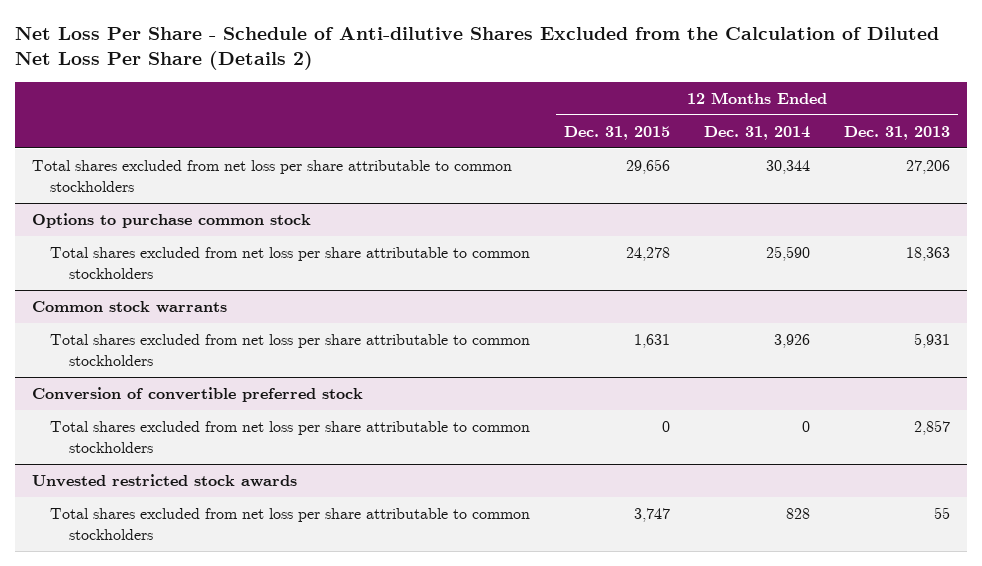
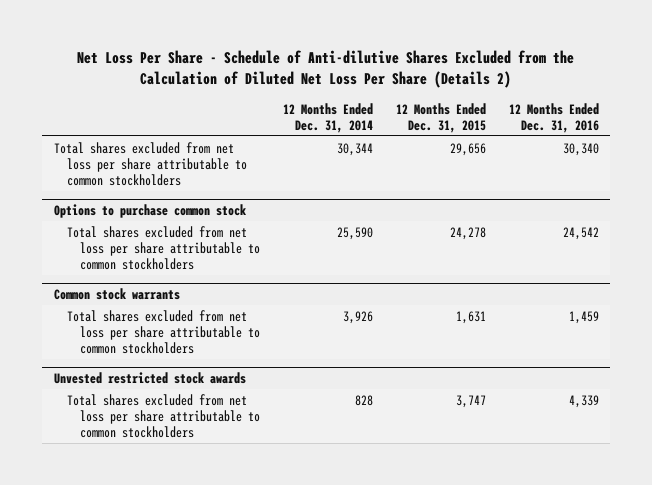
[843,125,950,140] Dec. 31, 2013 -> none
none -> [508,102,599,133] 12 Months Ended Dec. 31, 2016
[32,387,364,403] Conversion of convertible preferred stock -> none
[50,421,531,453] Total shares excluded from net loss per share attributable to common stockholders -> none

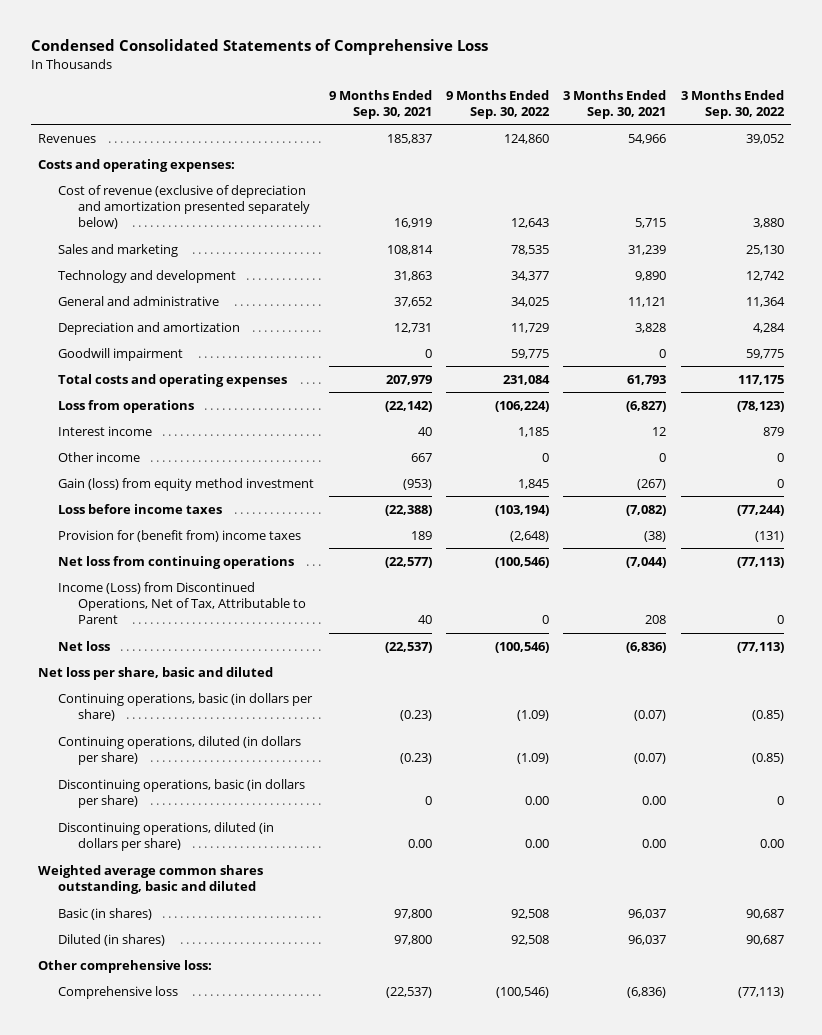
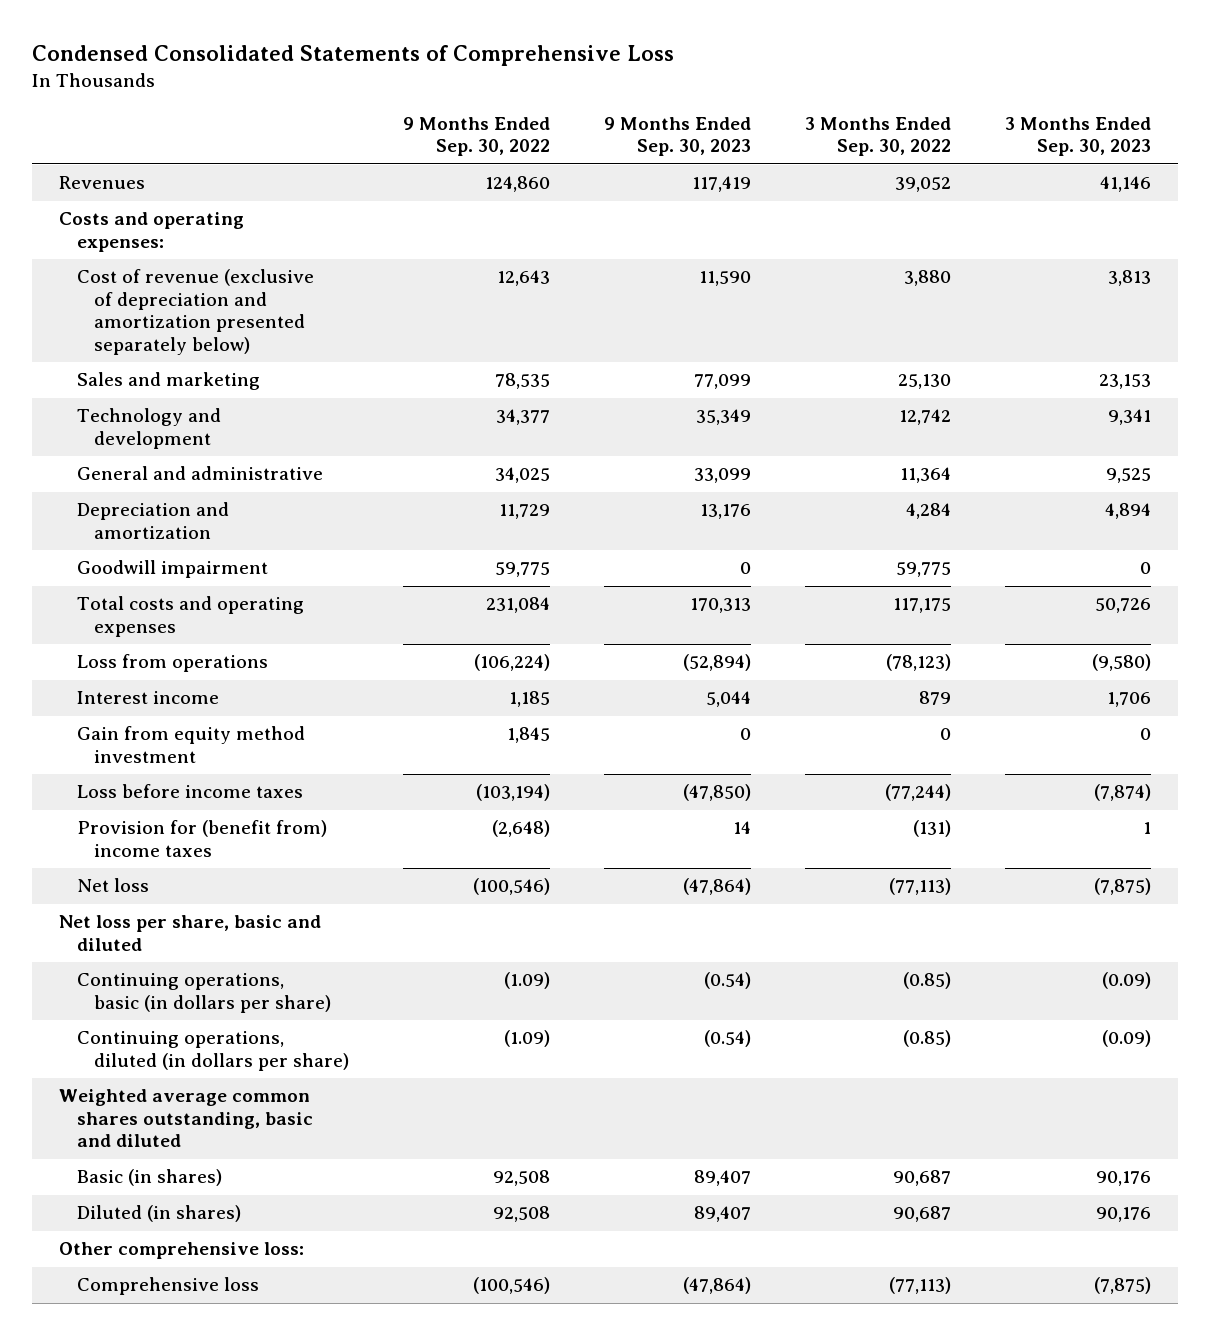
[328,89,432,119] 9 Months Ended Sep. 30, 2021 -> none
[563,89,667,119] 3 Months Ended Sep. 30, 2021 -> none
none -> [604,116,752,157] 9 Months Ended Sep. 30, 2023
none -> [1004,116,1151,157] 3 Months Ended Sep. 30, 2023
[58,451,141,462] Other income -> none
[58,477,315,491] Gain (loss) from equity method investment -> [76,726,305,763] Gain from equity method investment
[58,555,295,569] Net loss from continuing operations -> none
[58,581,306,625] Income (Loss) from Discontinued Operations, Net of Tax, Attributable to Parent -> none
[58,778,306,809] Discontinuing operations, basic (in dollars per share) -> none
[58,821,275,852] Discontinuing operations, diluted (in dollars per share) -> none

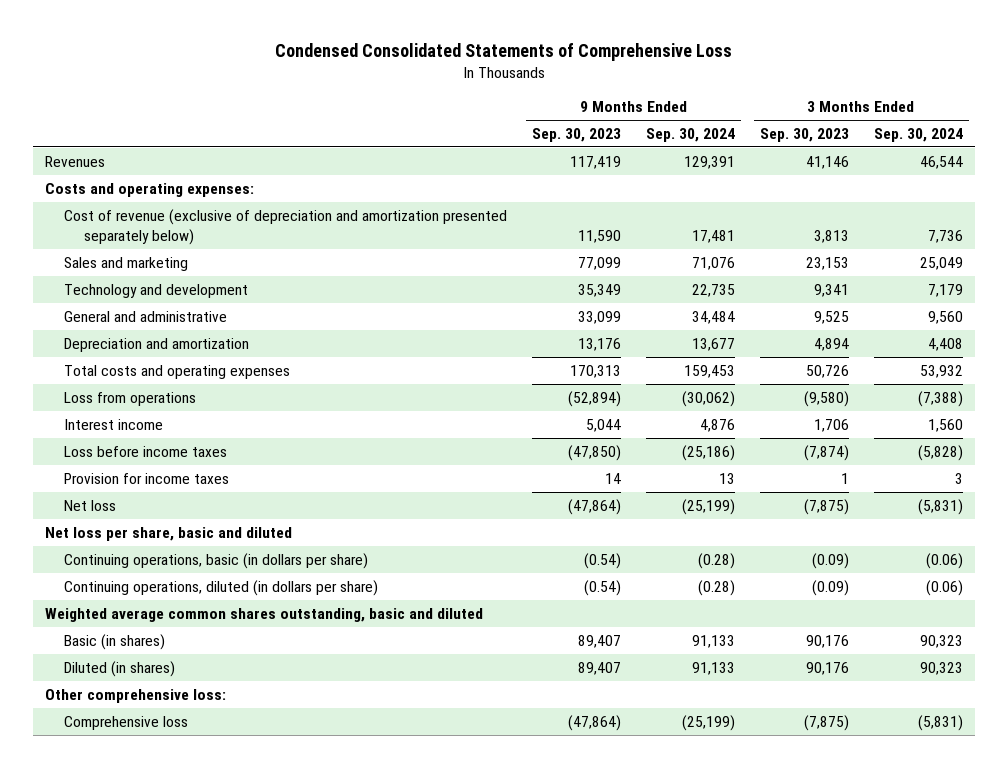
[403,116,551,157] 9 Months Ended Sep. 30, 2022 -> none
[805,116,952,157] 3 Months Ended Sep. 30, 2022 -> none
none -> [646,127,736,142] Sep. 30, 2024
none -> [873,127,963,142] Sep. 30, 2024
[76,560,268,579] Goodwill impairment -> none
[76,726,305,763] Gain from equity method investment -> none
[76,820,327,857] Provision for (benefit from) income taxes -> [64,472,230,484] Provision for income taxes

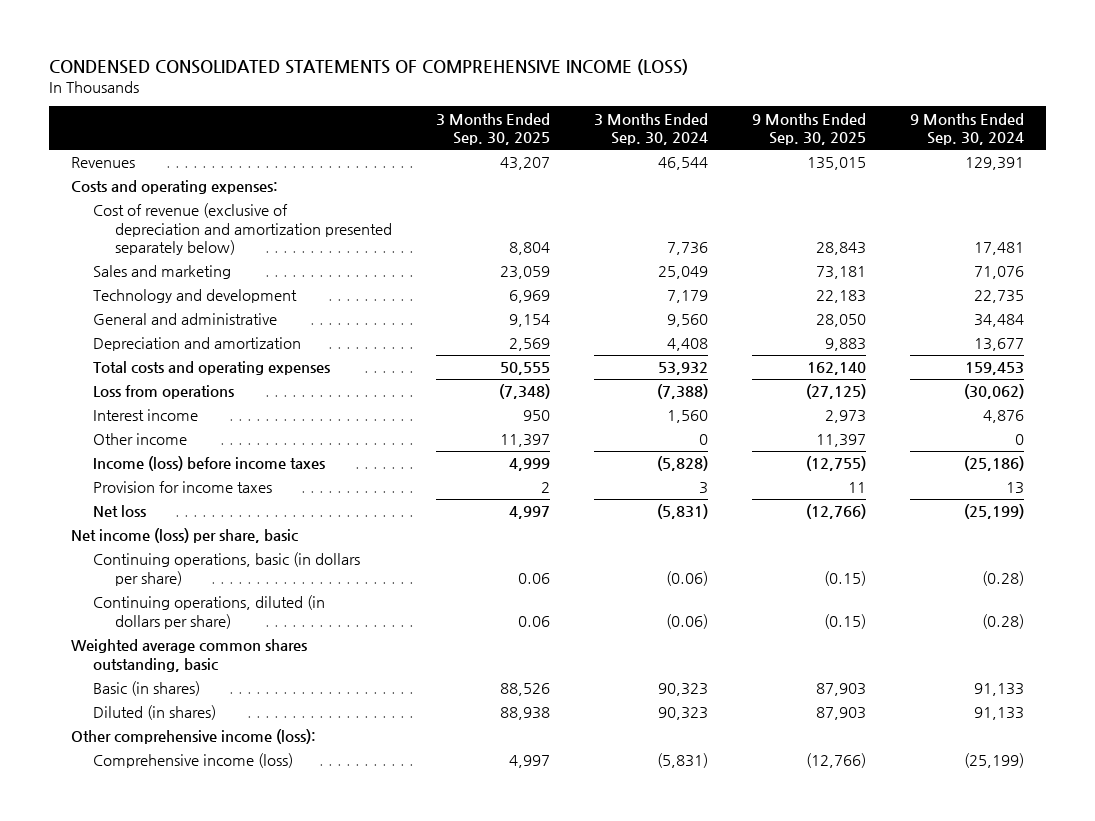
[274,42,732,61] Condensed Consolidated Statements of Comprehensive Loss -> [48,58,688,75] CONDENSED CONSOLIDATED STATEMENTS OF COMPREHENSIVE INCOME (LOSS)
[532,127,622,142] Sep. 30, 2023 -> none
[759,127,849,142] Sep. 30, 2023 -> none
none -> [435,112,550,146] 3 Months Ended Sep. 30, 2025
none -> [751,112,866,146] 9 Months Ended Sep. 30, 2025
none -> [92,433,187,446] Other income
[64,445,228,457] Loss before income taxes -> [92,456,325,472] Income (loss) before income taxes
[44,526,292,541] Net loss per share, basic and diluted -> [70,528,298,544] Net income (loss) per share, basic
[44,607,483,622] Weighted average common shares outstanding, basic and diluted -> [70,639,307,672] Weighted average common shares outstanding, basic
[44,688,226,703] Other comprehensive loss: -> [70,729,316,745] Other comprehensive income (loss):
[64,715,189,730] Comprehensive loss -> [92,753,293,769] Comprehensive income (loss)

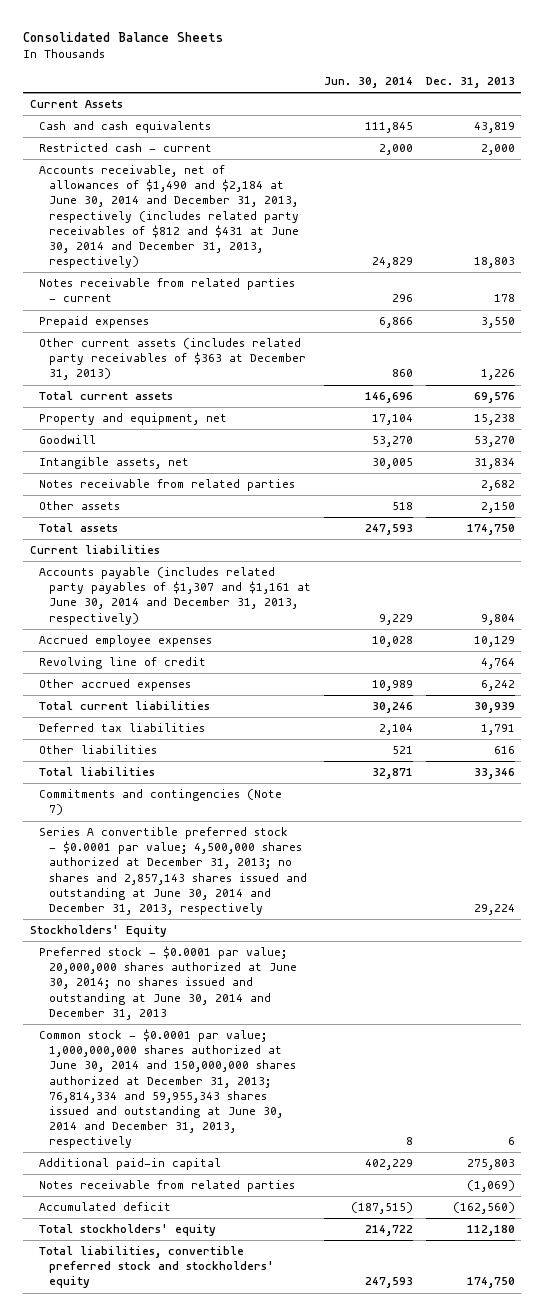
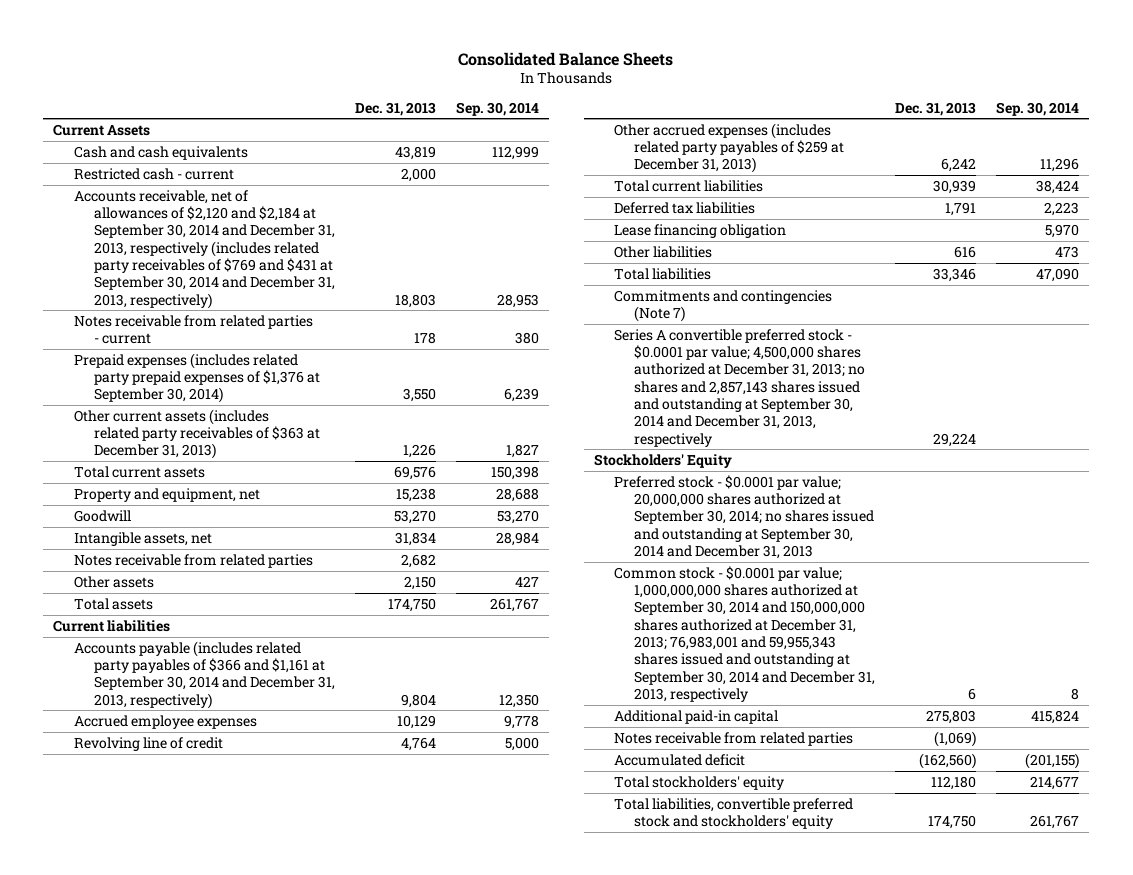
[323,77,413,89] Jun. 30, 2014 -> none
none -> [456,101,540,116] Sep. 30, 2014
[39,165,300,268] Accounts receivable, net of allowances of $1,490 and $2,184 at June 30, 2014 and December 31, 2013, respectively (includes related party receivables of $812 and $431 at June 30, 2014 and December 31, 2013, respectively) -> [73,189,335,309] Accounts receivable, net of allowances of $2,120 and $2,184 at September 30, 2014 and December 31, 2013, respectively (includes related party receivables of $769 and $431 at September 30, 2014 and December 31, 2013, respectively)
[39,316,150,329] Prepaid expenses -> [73,352,320,404] Prepaid expenses (includes related party prepaid expenses of $1,376 at September 30, 2014)
[39,567,312,625] Accounts payable (includes related party payables of $1,307 and $1,161 at June 30, 2014 and December 31, 2013, respectively) -> [73,640,335,709] Accounts payable (includes related party payables of $366 and $1,161 at September 30, 2014 and December 31, 2013, respectively)
[39,679,192,692] Other accrued expenses -> [613,122,845,174] Other accrued expenses (includes related party payables of $259 at December 31, 2013)
none -> [613,223,786,238] Lease financing obligation
[39,827,308,915] Series A convertible preferred stock - $0.0001 par value; 4,500,000 shares authorized at December 31, 2013; no shares and 2,857,143 shares issued and outstanding at June 30, 2014 and December 31, 2013, respectively -> [613,328,866,447] Series A convertible preferred stock - $0.0001 par value; 4,500,000 shares authorized at December 31, 2013; no shares and 2,857,143 shares issued and outstanding at September 30, 2014 and December 31, 2013, respectively
[39,946,298,1020] Preferred stock - $0.0001 par value; 20,000,000 shares authorized at June 30, 2014; no shares issued and outstanding at June 30, 2014 and December 31, 2013 -> [613,474,875,559] Preferred stock - $0.0001 par value; 20,000,000 shares authorized at September 30, 2014; no shares issued and outstanding at September 30, 2014 and December 31, 2013
[39,1029,297,1148] Common stock - $0.0001 par value; 1,000,000,000 shares authorized at June 30, 2014 and 150,000,000 shares authorized at December 31, 2013; 76,814,334 and 59,955,343 shares issued and outstanding at June 30, 2014 and December 31, 2013, respectively -> [613,565,876,702] Common stock - $0.0001 par value; 1,000,000,000 shares authorized at September 30, 2014 and 150,000,000 shares authorized at December 31, 2013; 76,983,001 and 59,955,343 shares issued and outstanding at September 30, 2014 and December 31, 2013, respectively

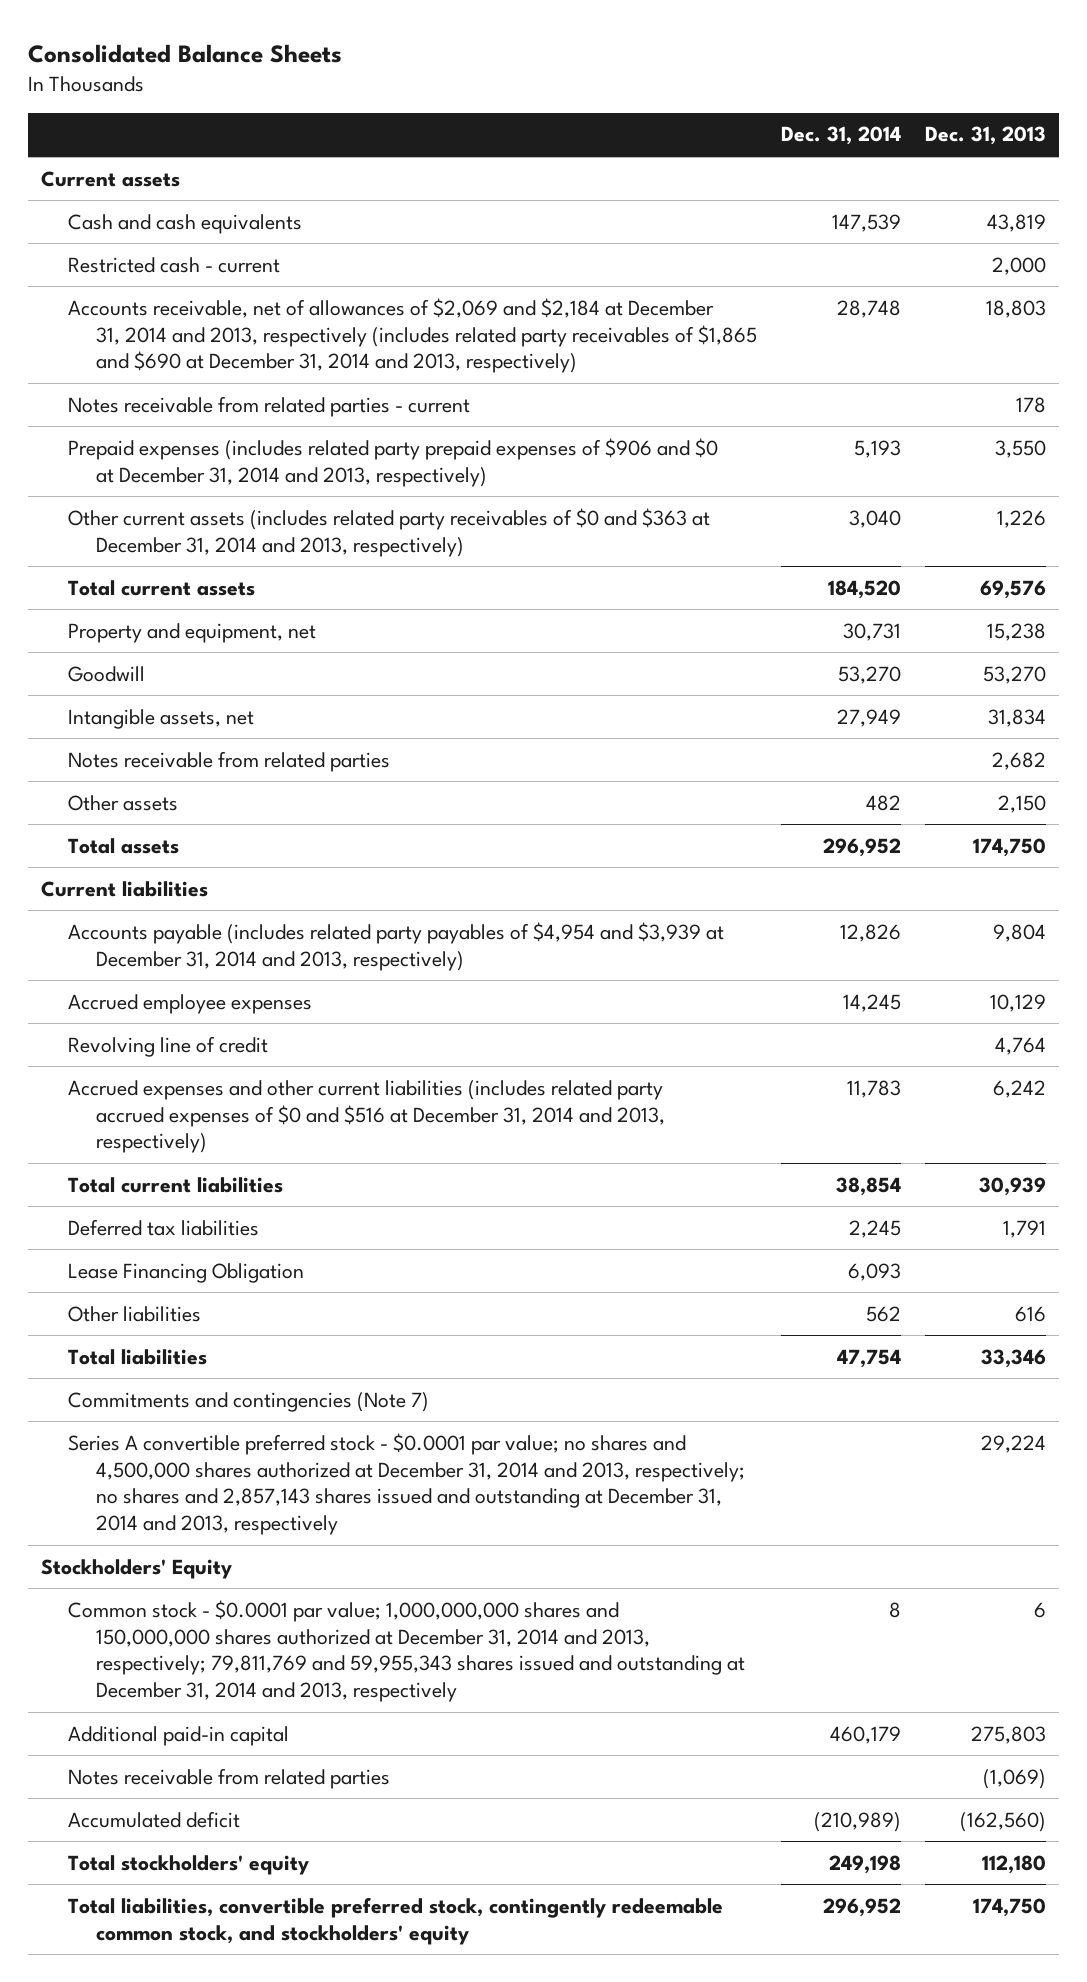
[456,101,540,116] Sep. 30, 2014 -> none
none -> [780,126,901,146] Dec. 31, 2014
[53,123,151,136] Current Assets -> [40,170,180,187] Current assets
[73,189,335,309] Accounts receivable, net of allowances of $2,120 and $2,184 at September 30, 2014 and December 31, 2013, respectively (includes related party receivables of $769 and $431 at September 30, 2014 and December 31, 2013, respectively) -> [68,297,757,374] Accounts receivable, net of allowances of $2,069 and $2,184 at December 31, 2014 and 2013, respectively (includes related party receivables of $1,865 and $690 at December 31, 2014 and 2013, respectively)
[73,352,320,404] Prepaid expenses (includes related party prepaid expenses of $1,376 at September 30, 2014) -> [68,437,719,487] Prepaid expenses (includes related party prepaid expenses of $906 and $0 at December 31, 2014 and 2013, respectively)
[73,408,320,460] Other current assets (includes related party receivables of $363 at December 31, 2013) -> [68,507,711,557] Other current assets (includes related party receivables of $0 and $363 at December 31, 2014 and 2013, respectively)
[73,640,335,709] Accounts payable (includes related party payables of $366 and $1,161 at September 30, 2014 and December 31, 2013, respectively) -> [68,921,725,971] Accounts payable (includes related party payables of $4,954 and $3,939 at December 31, 2014 and 2013, respectively)
[613,122,845,174] Other accrued expenses (includes related party payables of $259 at December 31, 2013) -> [68,1079,665,1154] Accrued expenses and other current liabilities (includes related party accrued expenses of $0 and $516 at December 31, 2014 and 2013, respectively)
[613,223,786,238] Lease financing obligation -> [68,1262,305,1283] Lease Financing Obligation
[613,328,866,447] Series A convertible preferred stock - $0.0001 par value; 4,500,000 shares authorized at December 31, 2013; no shares and 2,857,143 shares issued and outstanding at September 30, 2014 and December 31, 2013, respectively -> [68,1432,745,1536] Series A convertible preferred stock - $0.0001 par value; no shares and 4,500,000 shares authorized at December 31, 2014 and 2013, respectively; no shares and 2,857,143 shares issued and outstanding at December 31, 2014 and 2013, respectively
[613,474,875,559] Preferred stock - $0.0001 par value; 20,000,000 shares authorized at September 30, 2014; no shares issued and outstanding at September 30, 2014 and December 31, 2013 -> none
[613,565,876,702] Common stock - $0.0001 par value; 1,000,000,000 shares authorized at September 30, 2014 and 150,000,000 shares authorized at December 31, 2013; 76,983,001 and 59,955,343 shares issued and outstanding at September 30, 2014 and December 31, 2013, respectively -> [68,1599,745,1703] Common stock - $0.0001 par value; 1,000,000,000 shares and 150,000,000 shares authorized at December 31, 2014 and 2013, respectively; 79,811,769 and 59,955,343 shares issued and outstanding at December 31, 2014 and 2013, respectively
[613,797,853,830] Total liabilities, convertible preferred stock and stockholders' equity -> [68,1896,724,1945] Total liabilities, convertible preferred stock, contingently redeemable common stock, and stockholders' equity

